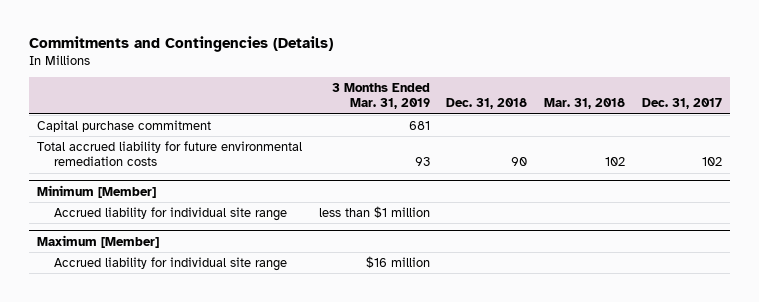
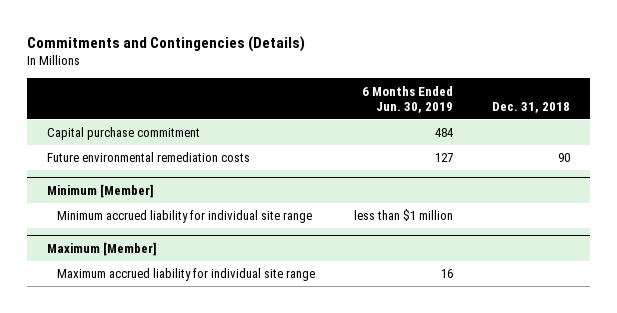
[331,82,430,110] 3 Months Ended Mar. 31, 2019 -> none
[544,98,626,110] Mar. 31, 2018 -> none
[641,98,722,110] Dec. 31, 2017 -> none
none -> [362,85,454,114] 6 Months Ended Jun. 30, 2019
[36,140,302,167] Total accrued liability for future environmental remediation costs -> [46,152,250,163] Future environmental remediation costs
[54,206,288,221] Accrued liability for individual site range -> [56,210,312,224] Minimum accrued liability for individual site range
[54,256,288,271] Accrued liability for individual site range -> [56,268,315,282] Maximum accrued liability for individual site range

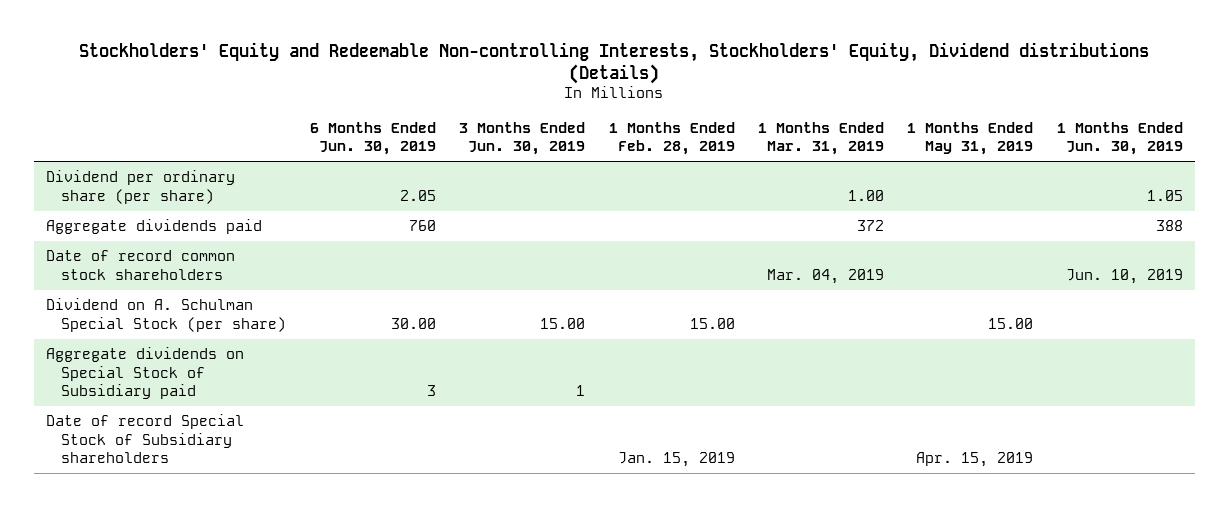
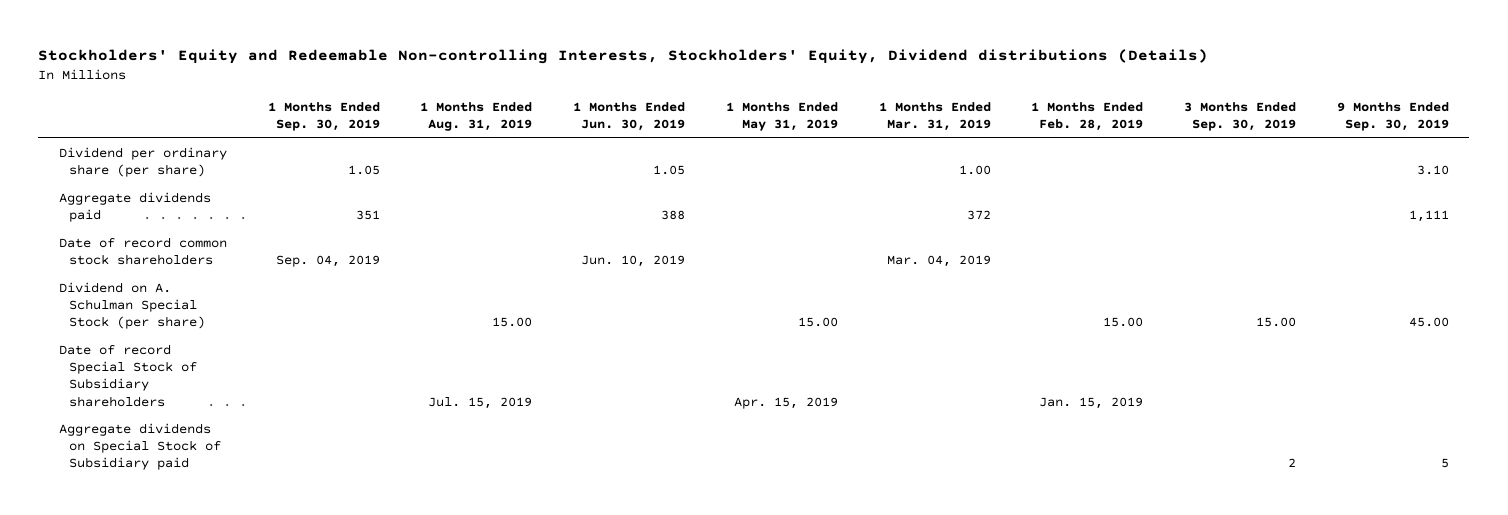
[309,121,436,156] 6 Months Ended Jun. 30, 2019 -> none
[459,121,586,156] 3 Months Ended Jun. 30, 2019 -> none
none -> [267,101,380,132] 1 Months Ended Sep. 30, 2019
none -> [420,101,533,132] 1 Months Ended Aug. 31, 2019
none -> [1184,101,1297,132] 3 Months Ended Sep. 30, 2019
none -> [1336,101,1449,132] 9 Months Ended Sep. 30, 2019
[45,347,244,400] Aggregate dividends on Special Stock of Subsidiary paid -> [58,423,221,471] Aggregate dividends on Special Stock of Subsidiary paid

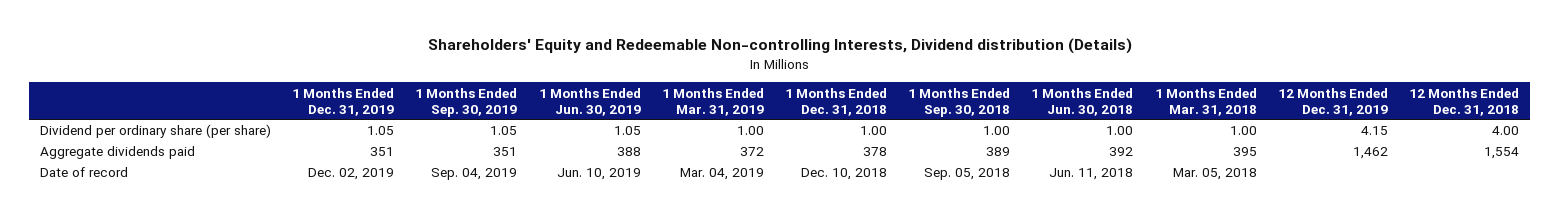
[38,49,1209,65] Stockholders' Equity and Redeemable Non-controlling Interests, Stockholders' Equity, Dividend distributions (Details) -> [427,38,1132,55] Shareholders' Equity and Redeemable Non-controlling Interests, Dividend distribution (Details)
[420,101,533,132] 1 Months Ended Aug. 31, 2019 -> none
[725,101,838,132] 1 Months Ended May 31, 2019 -> none
[1031,101,1144,132] 1 Months Ended Feb. 28, 2019 -> none
[1184,101,1297,132] 3 Months Ended Sep. 30, 2019 -> none
[1336,101,1449,132] 9 Months Ended Sep. 30, 2019 -> none
none -> [292,87,395,116] 1 Months Ended Dec. 31, 2019
none -> [785,87,888,116] 1 Months Ended Dec. 31, 2018
none -> [908,87,1011,117] 1 Months Ended Sep. 30, 2018
none -> [1031,87,1134,116] 1 Months Ended Jun. 30, 2018
none -> [1154,87,1257,116] 1 Months Ended Mar. 31, 2018
none -> [1277,87,1388,116] 12 Months Ended Dec. 31, 2019
none -> [1408,87,1519,116] 12 Months Ended Dec. 31, 2018
[58,282,205,330] Dividend on A. Schulman Special Stock (per share) -> none
[58,344,197,407] Date of record Special Stock of Subsidiary shareholders -> none
[58,423,221,471] Aggregate dividends on Special Stock of Subsidiary paid -> none
[58,237,227,266] Date of record common stock shareholders -> [40,167,129,178] Date of record

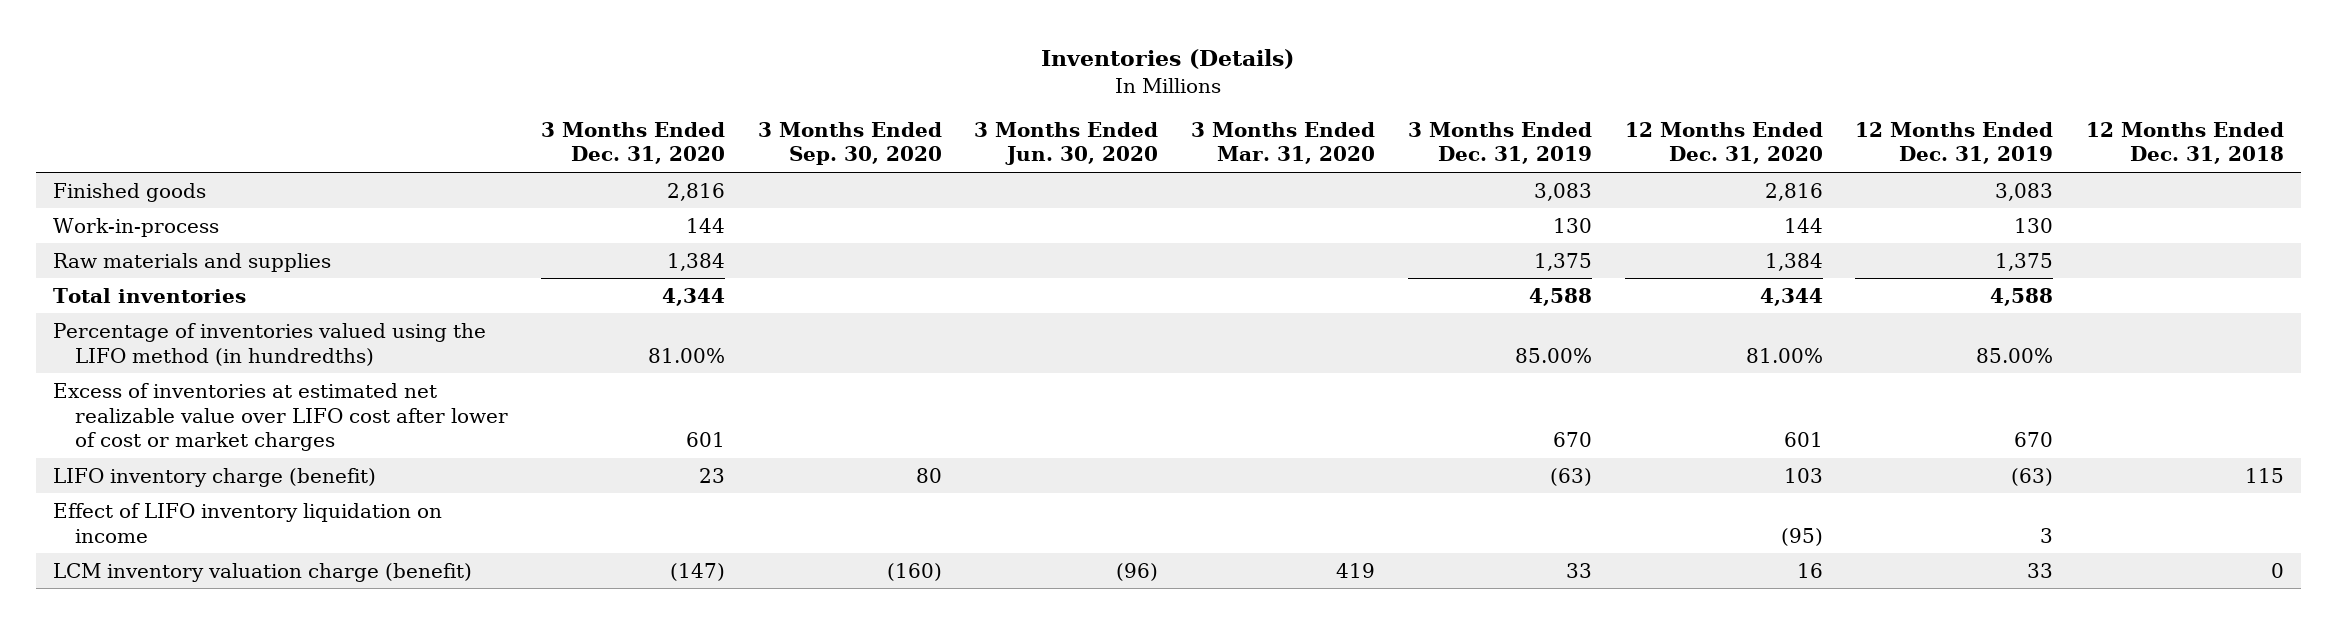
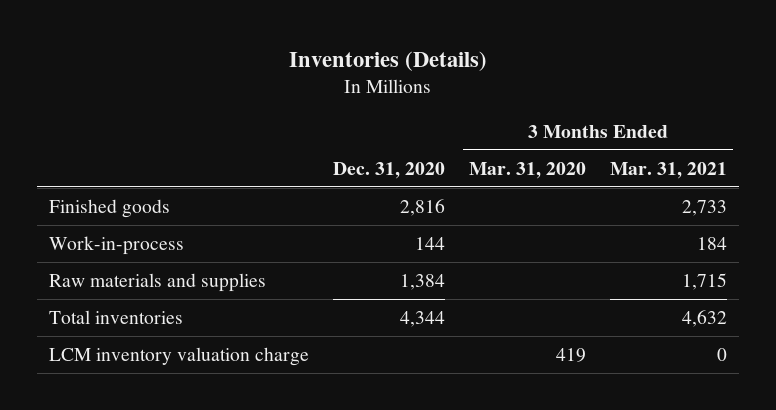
[540,121,725,165] 3 Months Ended Dec. 31, 2020 -> none
[757,121,942,166] 3 Months Ended Sep. 30, 2020 -> none
[974,121,1159,166] 3 Months Ended Jun. 30, 2020 -> none
[1407,121,1592,165] 3 Months Ended Dec. 31, 2019 -> none
[1624,121,1823,165] 12 Months Ended Dec. 31, 2020 -> none
[1855,121,2054,165] 12 Months Ended Dec. 31, 2019 -> none
[2086,121,2285,165] 12 Months Ended Dec. 31, 2018 -> none
none -> [333,161,446,179] Dec. 31, 2020
none -> [610,161,728,179] Mar. 31, 2021
[52,322,486,366] Percentage of inventories valued using the LIFO method (in hundredths) -> none
[52,382,509,452] Excess of inventories at estimated net realizable value over LIFO cost after lower of cost or market charges -> none
[52,467,376,487] LIFO inventory charge (benefit) -> none
[52,502,442,543] Effect of LIFO inventory liquidation on income -> none
[52,562,472,582] LCM inventory valuation charge (benefit) -> [48,346,309,366] LCM inventory valuation charge

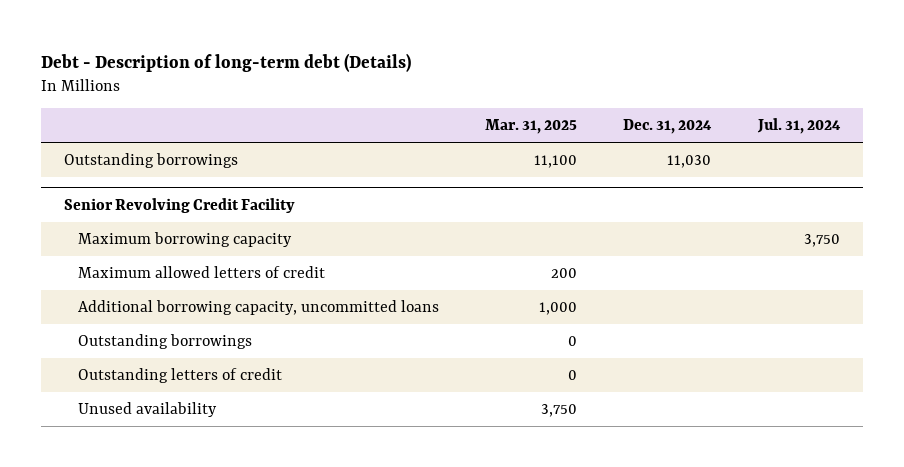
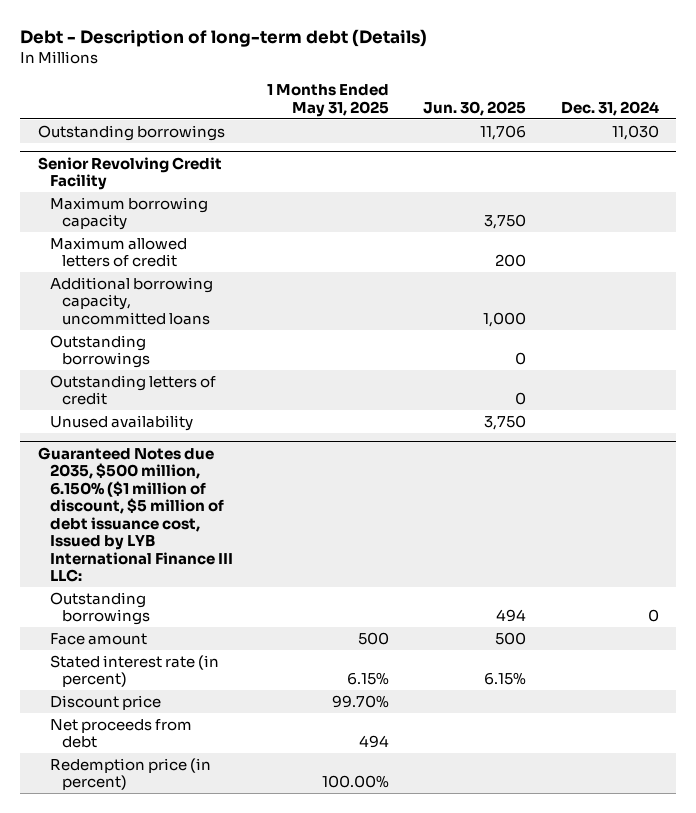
[484,119,577,135] Mar. 31, 2025 -> none
[756,118,841,135] Jul. 31, 2024 -> none
none -> [267,84,390,117] 1 Months Ended May 31, 2025
none -> [423,100,527,116] Jun. 30, 2025
none -> [37,446,233,583] Guaranteed Notes due 2035, $500 million, 6.150% ($1 million of discount, $5 million of debt issuance cost, Issued by LYB International Finance III LLC:
none -> [49,591,151,626] Outstanding borrowings
none -> [49,632,147,645] Face amount
none -> [49,654,219,688] Stated interest rate (in percent)
none -> [49,694,161,710] Discount price
none -> [49,718,192,749] Net proceeds from debt
none -> [49,757,211,791] Redemption price (in percent)

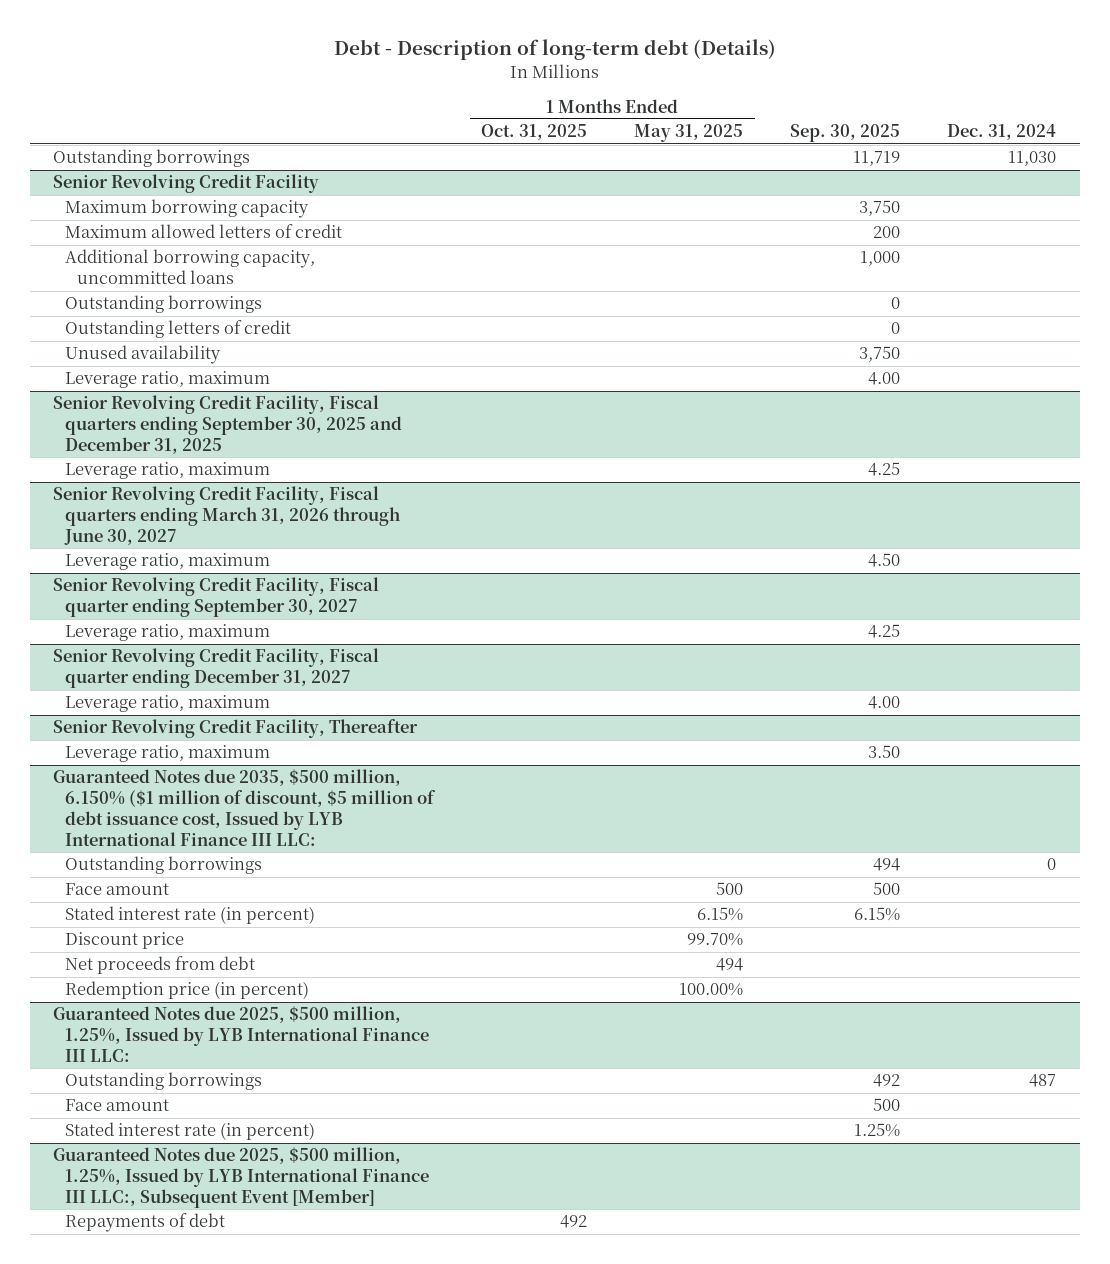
[423,100,527,116] Jun. 30, 2025 -> none
none -> [481,124,588,141] Oct. 31, 2025
none -> [790,124,901,143] Sep. 30, 2025
none -> [65,371,271,389] Leverage ratio, maximum
none -> [53,395,403,454] Senior Revolving Credit Facility, Fiscal quarters ending September 30, 2025 and December 31, 2025
none -> [65,462,271,480] Leverage ratio, maximum
none -> [53,486,401,545] Senior Revolving Credit Facility, Fiscal quarters ending March 31, 2026 through June 30, 2027
none -> [65,553,271,571] Leverage ratio, maximum
none -> [53,577,380,618] Senior Revolving Credit Facility, Fiscal quarter ending September 30, 2027
none -> [65,624,271,642] Leverage ratio, maximum
none -> [53,648,380,689] Senior Revolving Credit Facility, Fiscal quarter ending December 31, 2027
none -> [65,695,271,713] Leverage ratio, maximum
none -> [53,719,419,739] Senior Revolving Credit Facility, Thereafter
none -> [65,745,271,763] Leverage ratio, maximum
none -> [53,1006,430,1062] Guaranteed Notes due 2025, $500 million, 1.25%, Issued by LYB International Finance III LLC:
none -> [65,1072,263,1091] Outstanding borrowings
none -> [65,1099,170,1112] Face amount
none -> [65,1122,316,1141] Stated interest rate (in percent)
none -> [53,1147,430,1208] Guaranteed Notes due 2025, $500 million, 1.25%, Issued by LYB International Finance III LLC:, Subsequent Event [Member]
none -> [65,1213,226,1233] Repayments of debt

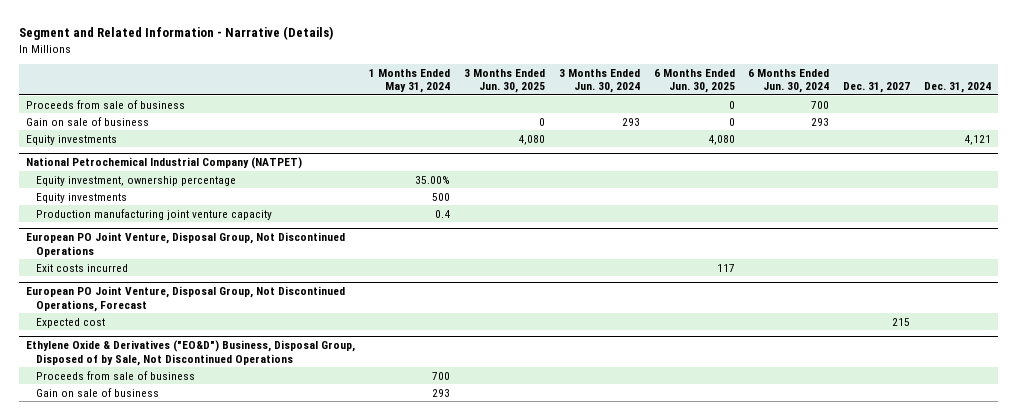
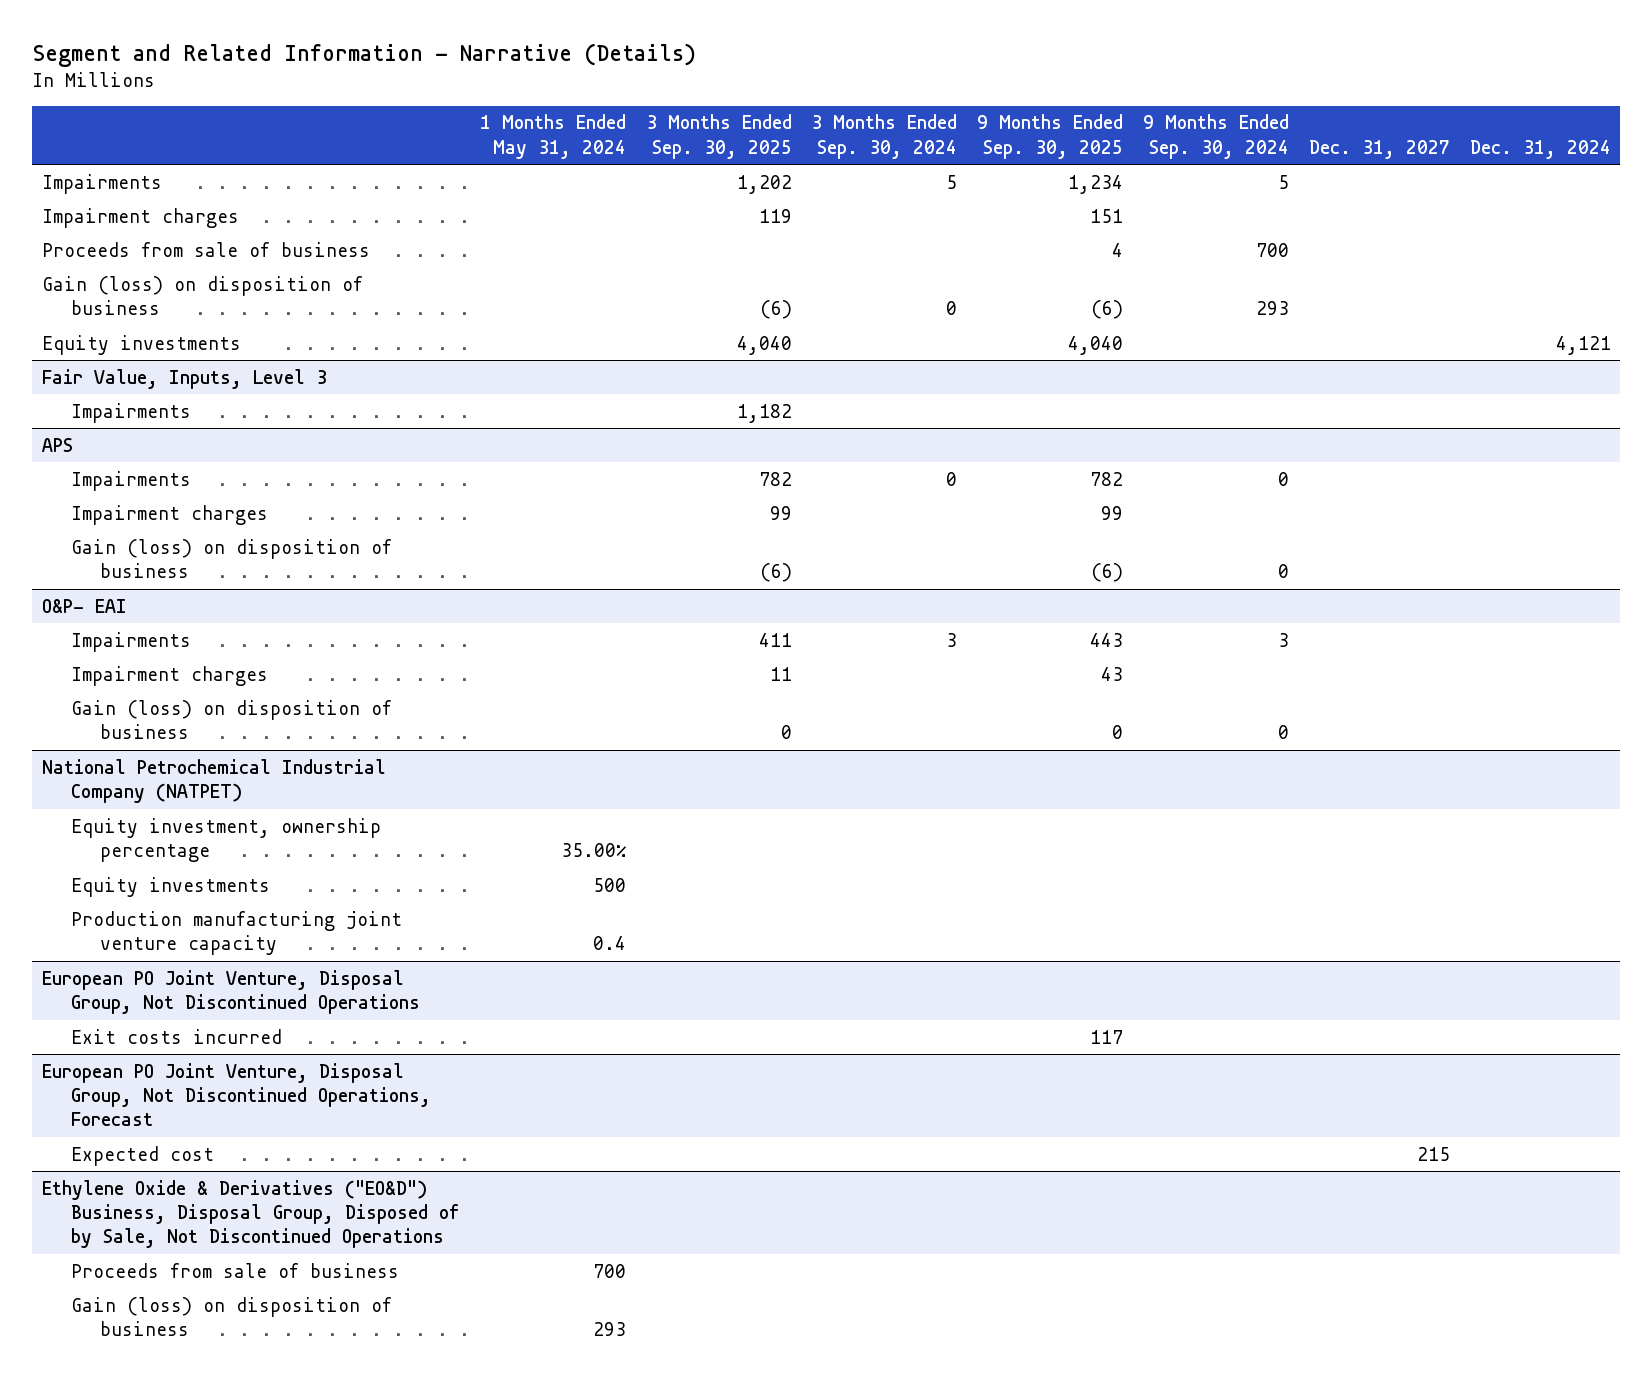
[463,68,545,94] 3 Months Ended Jun. 30, 2025 -> none
[558,68,640,94] 3 Months Ended Jun. 30, 2024 -> none
[653,68,735,94] 6 Months Ended Jun. 30, 2025 -> none
[748,68,830,94] 6 Months Ended Jun. 30, 2024 -> none
none -> [645,114,792,159] 3 Months Ended Sep. 30, 2025
none -> [811,114,958,159] 3 Months Ended Sep. 30, 2024
none -> [977,114,1124,159] 9 Months Ended Sep. 30, 2025
none -> [1142,114,1289,159] 9 Months Ended Sep. 30, 2024
none -> [41,173,162,194] Impairments
none -> [41,207,239,228] Impairment charges
[26,116,150,126] Gain on sale of business -> [41,275,363,316] Gain (loss) on disposition of business
none -> [41,368,327,389] Fair Value, Inputs, Level 3
none -> [71,402,192,423] Impairments
none -> [41,437,73,452] APS
none -> [71,470,192,491] Impairments
none -> [71,504,269,525] Impairment charges
none -> [71,538,393,579] Gain (loss) on disposition of business
none -> [41,598,127,613] O&P- EAI
none -> [71,631,192,652] Impairments
none -> [71,665,269,686] Impairment charges
none -> [71,699,393,740] Gain (loss) on disposition of business
[36,387,160,397] Gain on sale of business -> [71,1296,393,1337] Gain (loss) on disposition of business

